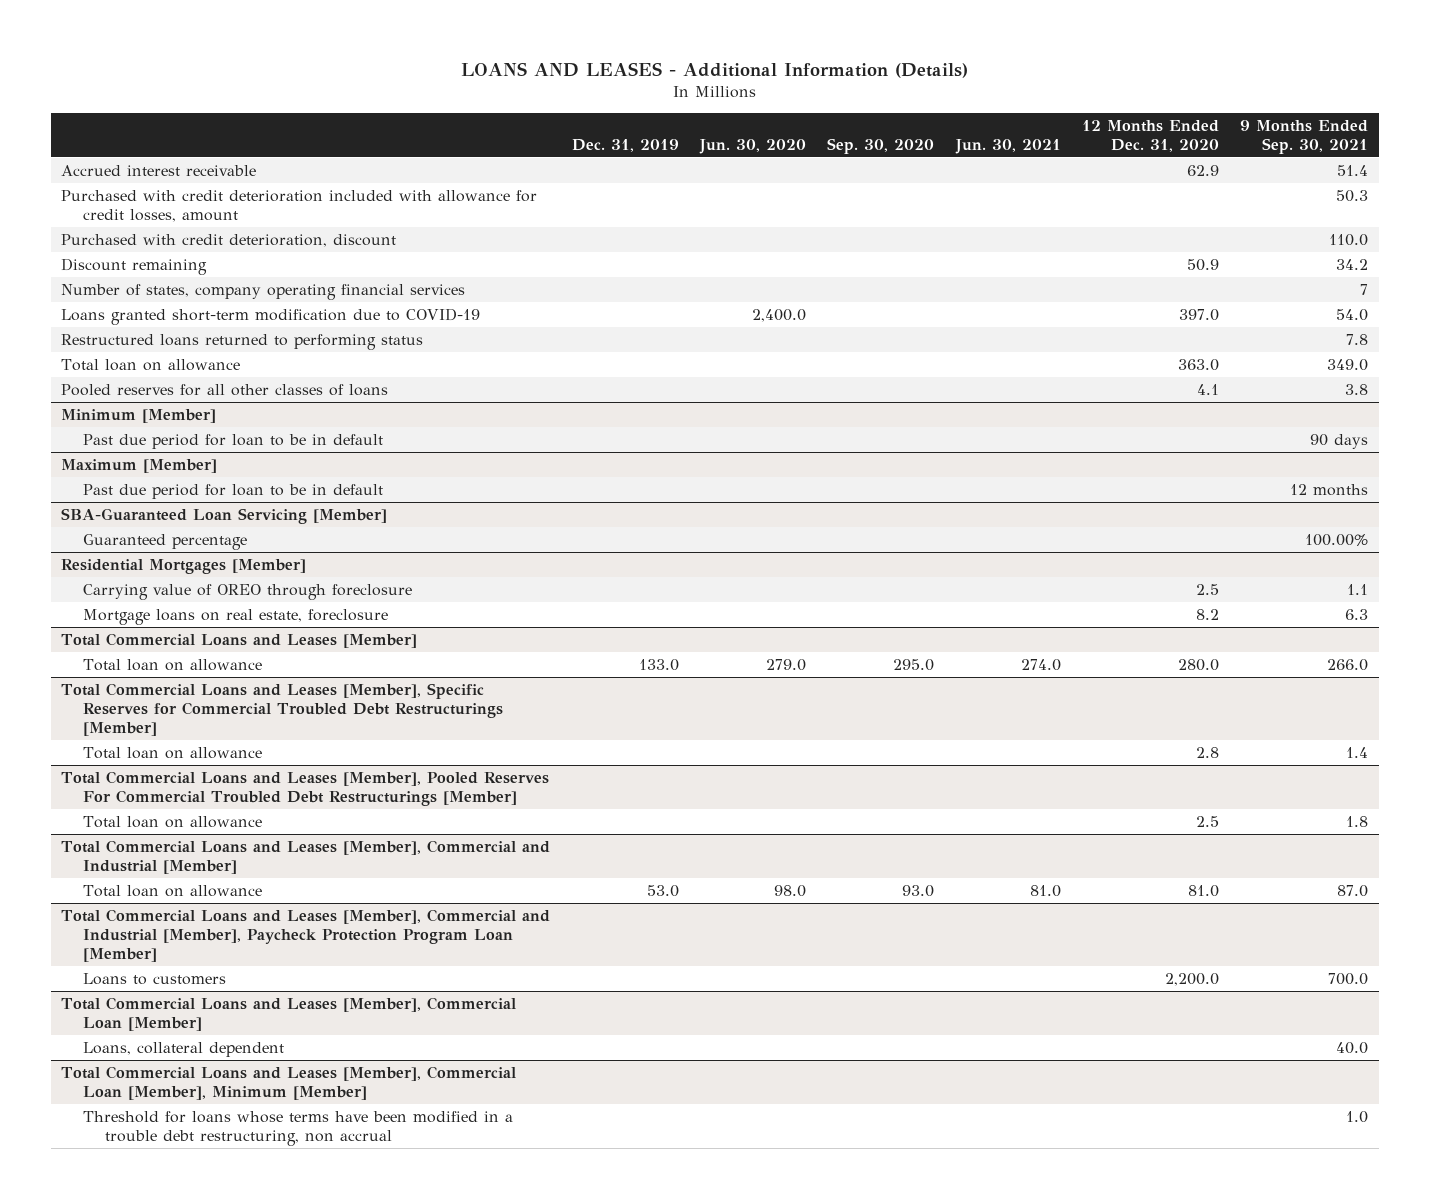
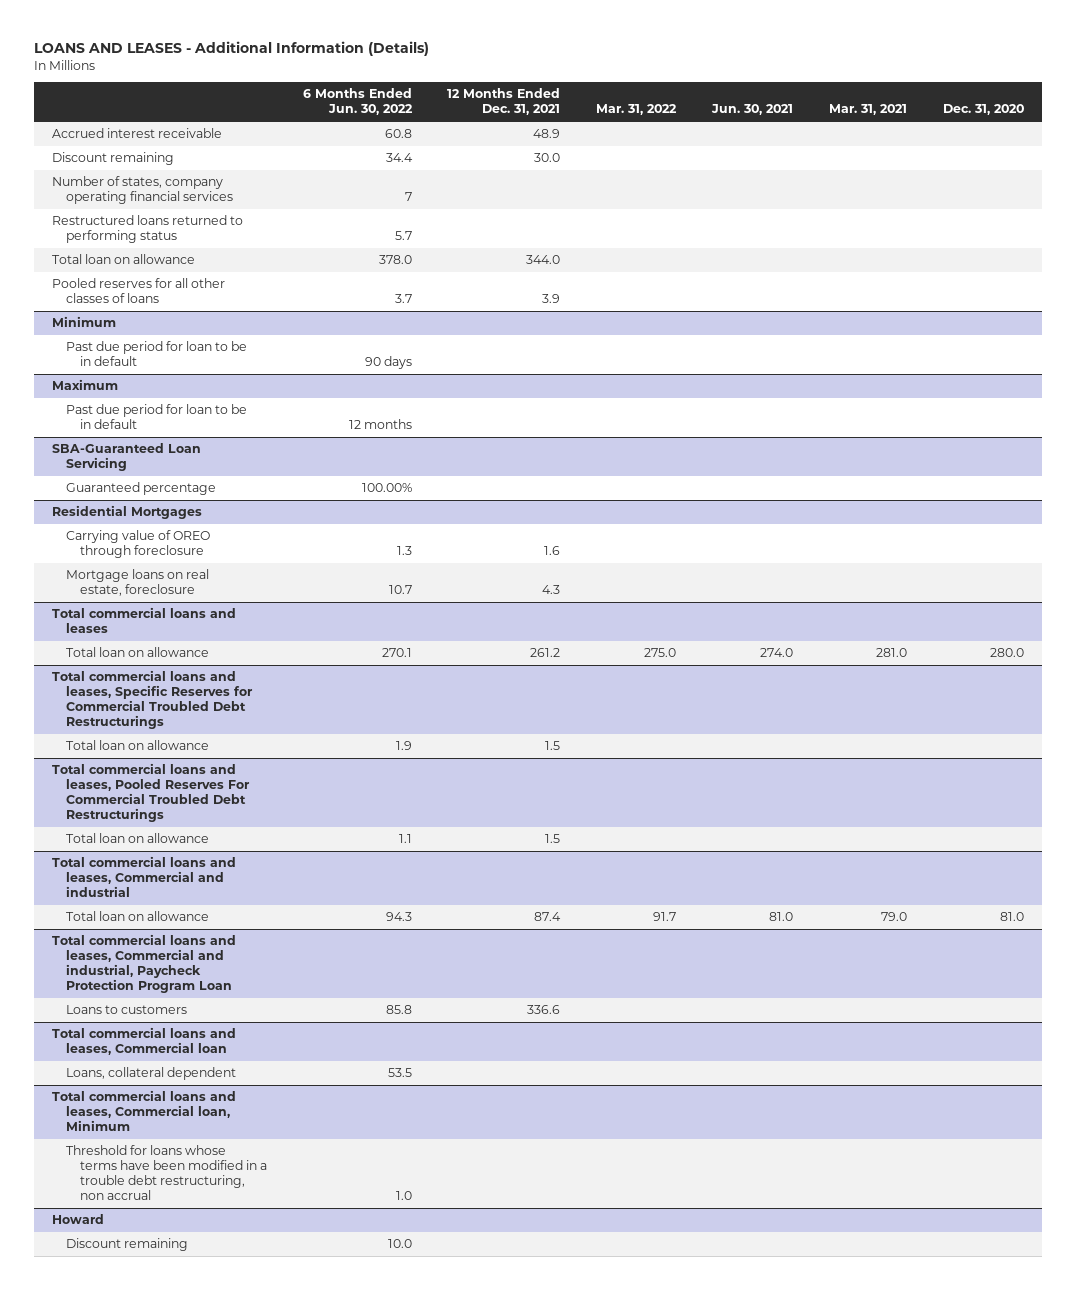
[571,138,679,152] Dec. 31, 2019 -> none
[699,138,807,154] Jun. 30, 2020 -> none
[827,137,935,154] Sep. 30, 2020 -> none
[1081,119,1219,152] 12 Months Ended Dec. 31, 2020 -> none
[1240,119,1369,154] 9 Months Ended Sep. 30, 2021 -> none
none -> [302,88,413,116] 6 Months Ended Jun. 30, 2022
none -> [447,88,561,116] 12 Months Ended Dec. 31, 2021
none -> [596,104,678,116] Mar. 31, 2022
none -> [829,104,908,116] Mar. 31, 2021
none -> [942,104,1024,116] Dec. 31, 2020
[61,190,538,222] Purchased with credit deterioration included with allowance for credit losses, amount -> none
[61,234,397,248] Purchased with credit deterioration, discount -> none
[61,308,481,326] Loans granted short-term modification due to COVID-19 -> none
[61,409,217,424] Minimum [Member] -> [51,316,116,328] Minimum
[61,459,218,474] Maximum [Member] -> [51,379,118,391] Maximum
[61,508,388,525] SBA-Guaranteed Loan Servicing [Member] -> [51,443,201,472] SBA-Guaranteed Loan Servicing
[61,559,307,575] Residential Mortgages [Member] -> [51,505,202,520] Residential Mortgages
[61,633,418,649] Total Commercial Loans and Leases [Member] -> [51,607,236,634] Total commercial loans and leases
[61,683,504,736] Total Commercial Loans and Leases [Member], Specific Reserves for Commercial Troubled Debt Restructurings [Member] -> [51,670,253,730] Total commercial loans and leases, Specific Reserves for Commercial Troubled Debt Restructurings
[61,771,550,806] Total Commercial Loans and Leases [Member], Pooled Reserves For Commercial Troubled Debt Restructurings [Member] -> [51,763,250,823] Total commercial loans and leases, Pooled Reserves For Commercial Troubled Debt Restructurings
[61,840,551,874] Total Commercial Loans and Leases [Member], Commercial and Industrial [Member] -> [51,856,236,898] Total commercial loans and leases, Commercial and industrial
[61,909,551,962] Total Commercial Loans and Leases [Member], Commercial and Industrial [Member], Paycheck Protection Program Loan [Member] -> [51,934,236,994] Total commercial loans and leases, Commercial and industrial, Paycheck Protection Program Loan
[61,997,517,1031] Total Commercial Loans and Leases [Member], Commercial Loan [Member] -> [51,1027,236,1056] Total commercial loans and leases, Commercial loan
[61,1066,517,1100] Total Commercial Loans and Leases [Member], Commercial Loan [Member], Minimum [Member] -> [51,1090,236,1132] Total commercial loans and leases, Commercial loan, Minimum
none -> [51,1214,104,1225] Howard
none -> [65,1238,188,1252] Discount remaining

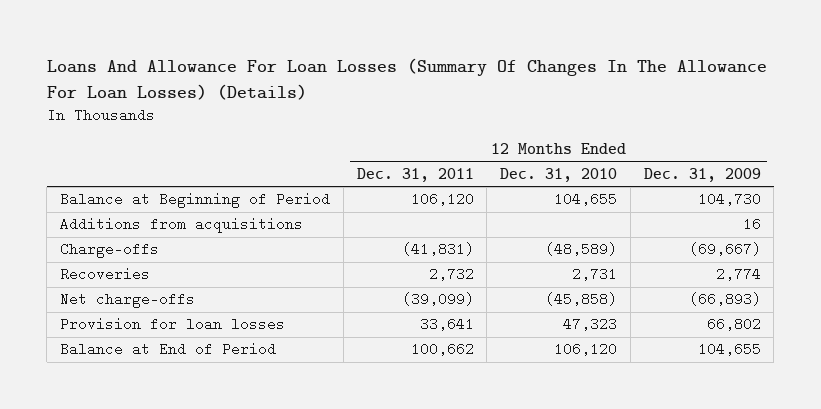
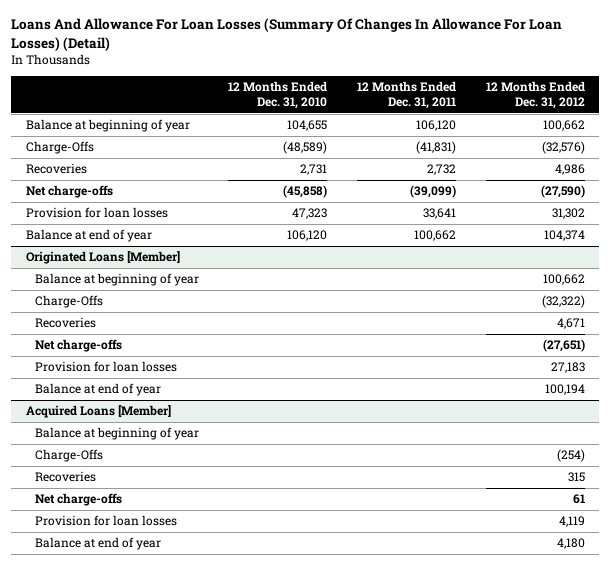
[46,58,767,101] Loans And Allowance For Loan Losses (Summary Of Changes In The Allowance For Loan Losses) (Details) -> [10,18,562,51] Loans And Allowance For Loan Losses (Summary Of Changes In Allowance For Loan Losses) (Detail)
[643,168,761,183] Dec. 31, 2009 -> none
none -> [485,80,585,110] 12 Months Ended Dec. 31, 2012
[59,217,303,234] Additions from acquisitions -> none
[59,192,330,209] Balance at Beginning of Period -> [25,119,190,133] Balance at beginning of year
[59,242,159,259] Charge-offs -> [25,141,94,155] Charge-Offs
[59,342,276,357] Balance at End of Period -> [25,229,152,243] Balance at end of year
none -> [25,251,180,265] Originated Loans [Member]
none -> [34,273,199,287] Balance at beginning of year
none -> [34,295,103,309] Charge-Offs
none -> [34,317,96,329] Recoveries
none -> [34,339,122,353] Net charge-offs
none -> [34,361,177,373] Provision for loan losses
none -> [34,383,161,397] Balance at end of year
none -> [25,405,171,419] Acquired Loans [Member]
none -> [34,427,199,441] Balance at beginning of year
none -> [34,449,103,463] Charge-Offs
none -> [34,471,96,483] Recoveries
none -> [34,493,122,507] Net charge-offs
none -> [34,515,177,527] Provision for loan losses
none -> [34,537,161,551] Balance at end of year

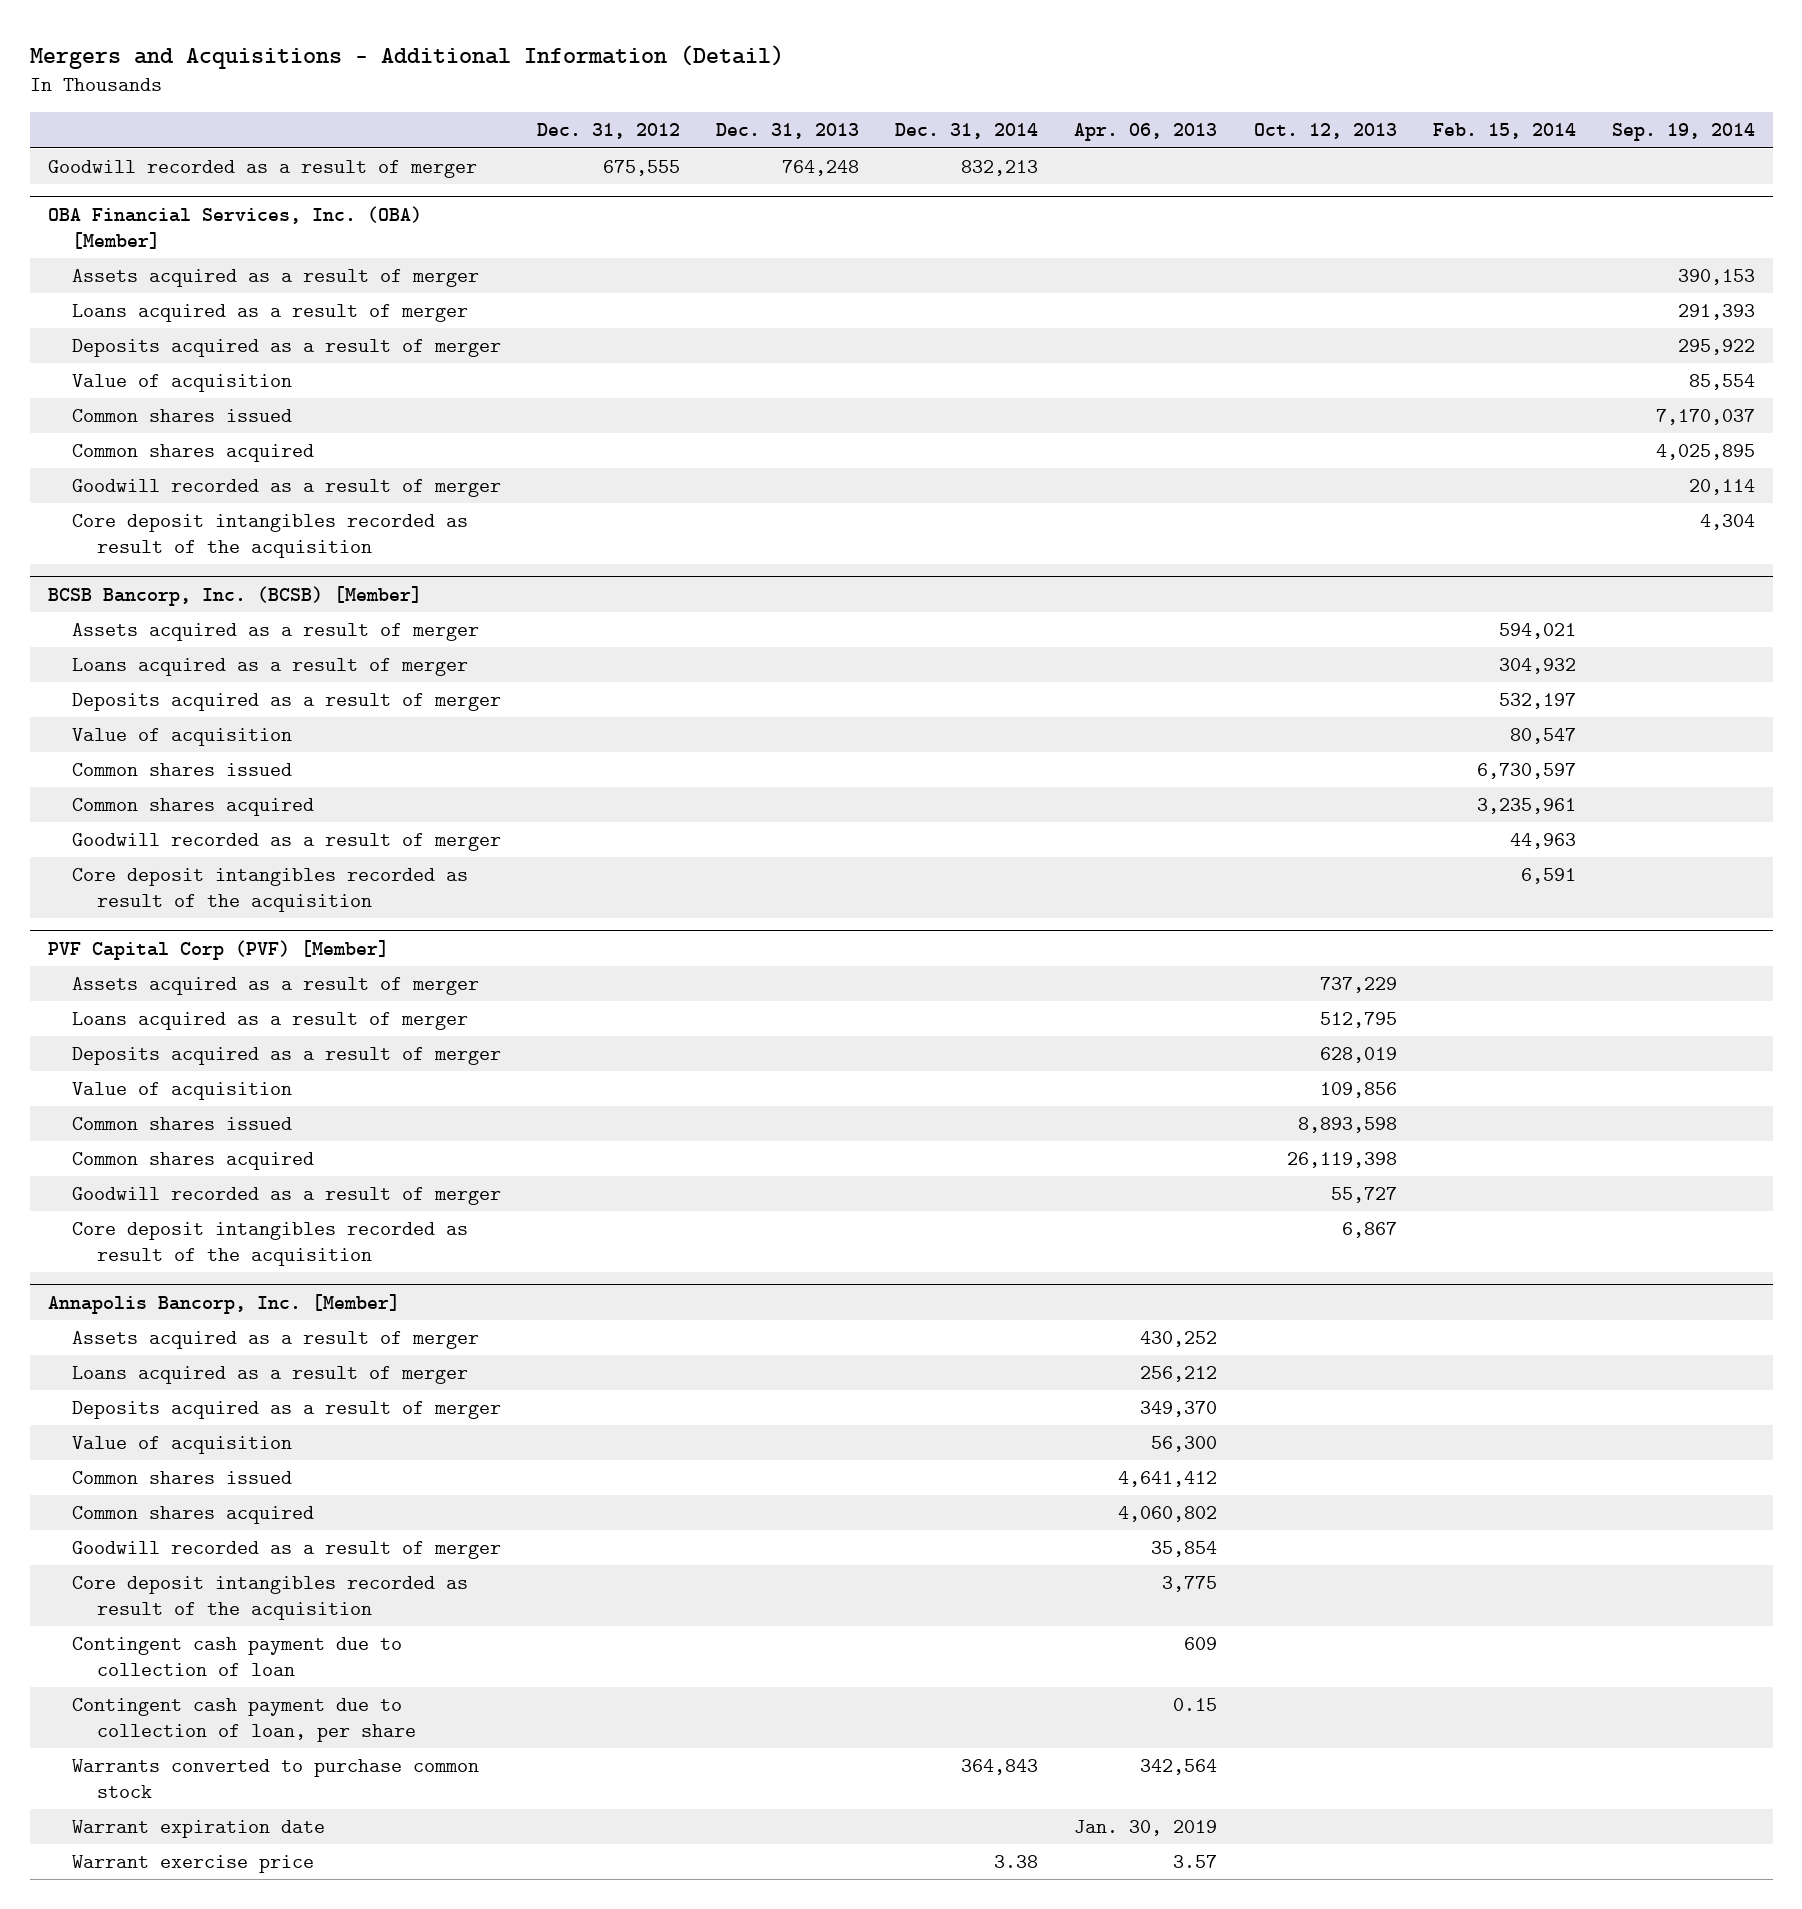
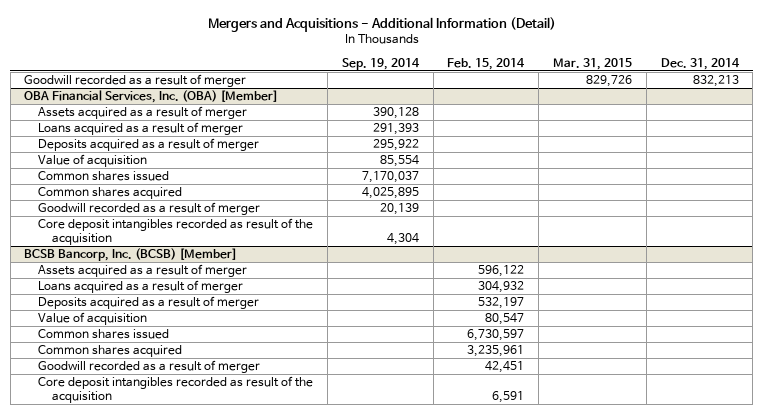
[537,123,681,140] Dec. 31, 2012 -> none
[716,123,860,140] Dec. 31, 2013 -> none
[1074,123,1218,142] Apr. 06, 2013 -> none
[1253,123,1397,140] Oct. 12, 2013 -> none
none -> [553,57,633,70] Mar. 31, 2015
[1677,269,1755,286] 390,153 -> [372,107,419,120] 390,128
[1688,479,1755,496] 20,114 -> [379,203,419,216] 20,139
[1498,623,1576,640] 594,021 -> [478,265,525,278] 596,122
[1509,833,1576,850] 44,963 -> [485,361,525,374] 42,451
[47,940,389,961] PVF Capital Corp (PVF) [Member] -> none
[72,977,480,996] Assets acquired as a result of merger -> none
[72,1012,469,1031] Loans acquired as a result of merger -> none
[72,1047,502,1066] Deposits acquired as a result of merger -> none
[72,1082,293,1101] Value of acquisition -> none
[72,1117,293,1131] Common shares issued -> none
[72,1152,315,1171] Common shares acquired -> none
[72,1187,502,1206] Goodwill recorded as a result of merger -> none
[72,1222,469,1267] Core deposit intangibles recorded as result of the acquisition -> none
[47,1294,400,1315] Annapolis Bancorp, Inc. [Member] -> none
[72,1331,480,1350] Assets acquired as a result of merger -> none
[72,1366,469,1385] Loans acquired as a result of merger -> none
[72,1401,502,1420] Deposits acquired as a result of merger -> none
[72,1436,293,1455] Value of acquisition -> none
[72,1471,293,1485] Common shares issued -> none
[72,1506,315,1525] Common shares acquired -> none
[72,1541,502,1560] Goodwill recorded as a result of merger -> none
[72,1576,469,1621] Core deposit intangibles recorded as result of the acquisition -> none
[72,1637,403,1677] Contingent cash payment due to collection of loan -> none
[72,1698,416,1743] Contingent cash payment due to collection of loan, per share -> none
[72,1759,480,1799] Warrants converted to purchase common stock -> none
[72,1820,326,1839] Warrant expiration date -> none
[72,1855,315,1874] Warrant exercise price -> none

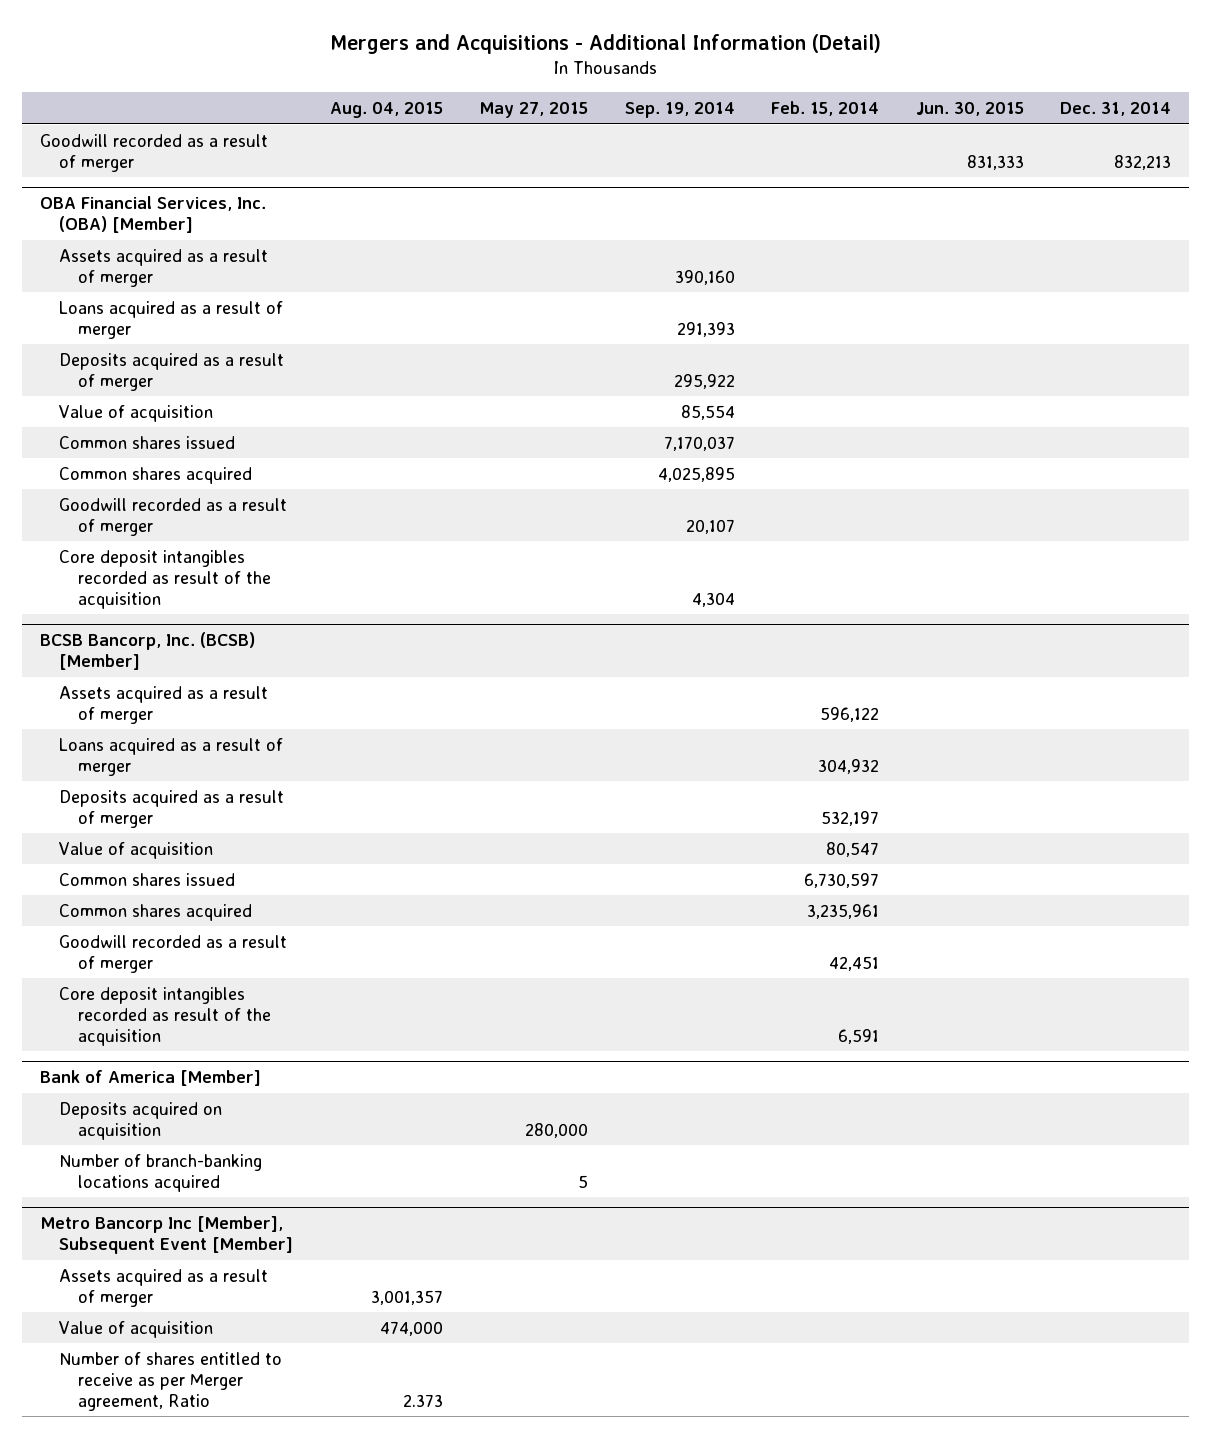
[553,57,633,70] Mar. 31, 2015 -> none
none -> [329,102,443,119] Aug. 04, 2015
none -> [479,102,589,119] May 27, 2015
none -> [915,102,1024,117] Jun. 30, 2015
[372,107,419,120] 390,128 -> [674,269,735,285] 390,160
[379,203,419,216] 20,139 -> [685,518,735,534] 20,107
none -> [40,1070,262,1087] Bank of America [Member]
none -> [59,1101,223,1140] Deposits acquired on acquisition
none -> [59,1153,263,1192] Number of branch-banking locations acquired
none -> [40,1216,294,1255] Metro Bancorp Inc [Member], Subsequent Event [Member]
none -> [59,1268,269,1307] Assets acquired as a result of merger
none -> [59,1320,214,1338] Value of acquisition
none -> [59,1351,283,1411] Number of shares entitled to receive as per Merger agreement, Ratio

